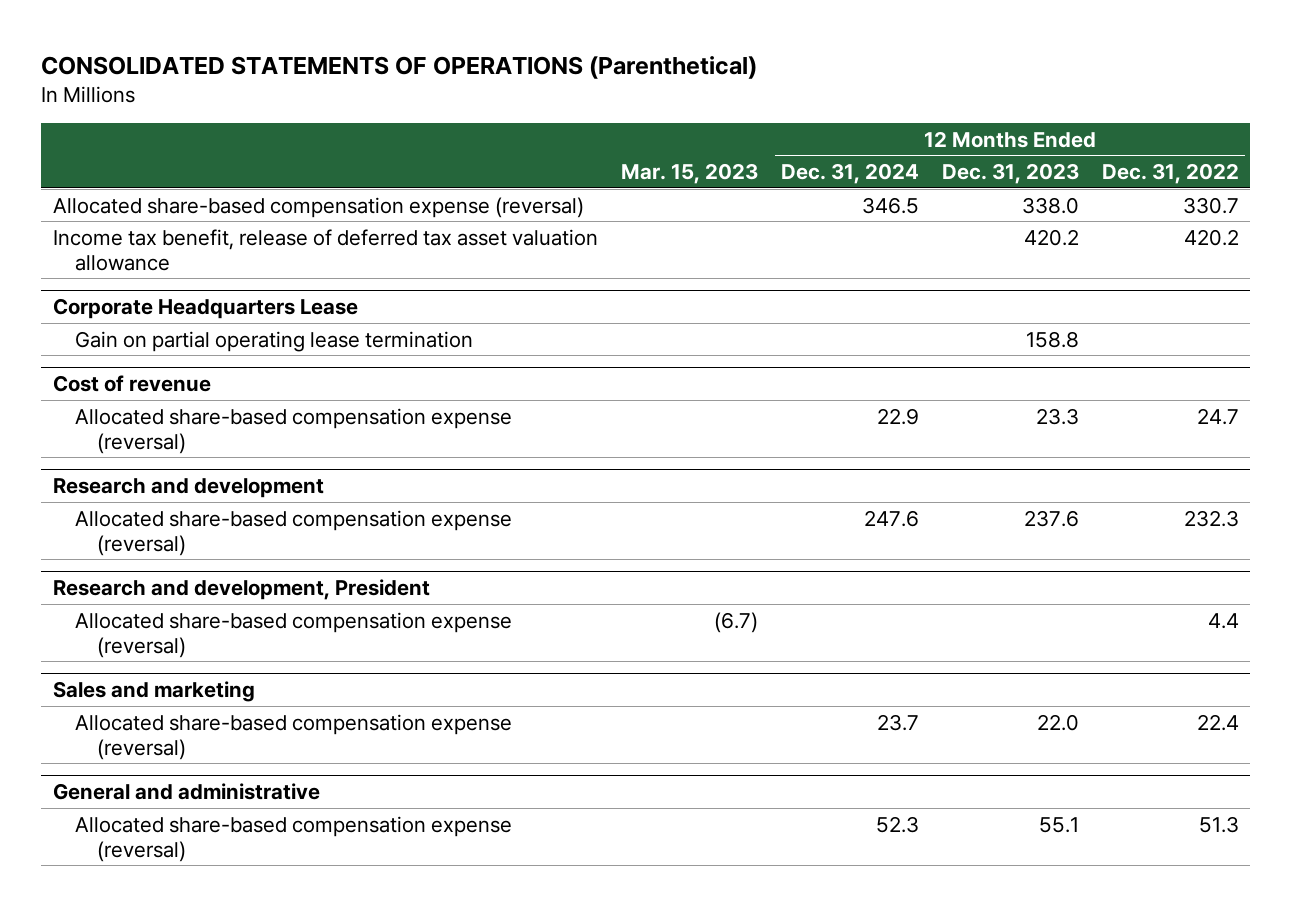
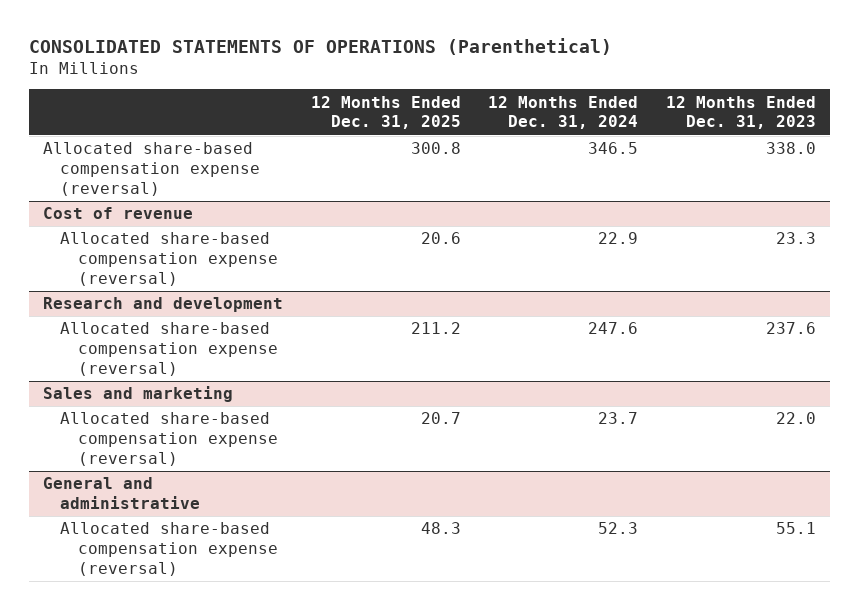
[620,163,758,185] Mar. 15, 2023 -> none
[1101,163,1239,185] Dec. 31, 2022 -> none
none -> [310,95,461,130] 12 Months Ended Dec. 31, 2025
[52,228,598,271] Income tax benefit, release of deferred tax asset valuation allowance -> none
[52,298,358,320] Corporate Headquarters Lease -> none
[75,330,474,352] Gain on partial operating lease termination -> none
[52,579,430,601] Research and development, President -> none
[75,611,513,658] Allocated share-based compensation expense (reversal) -> none

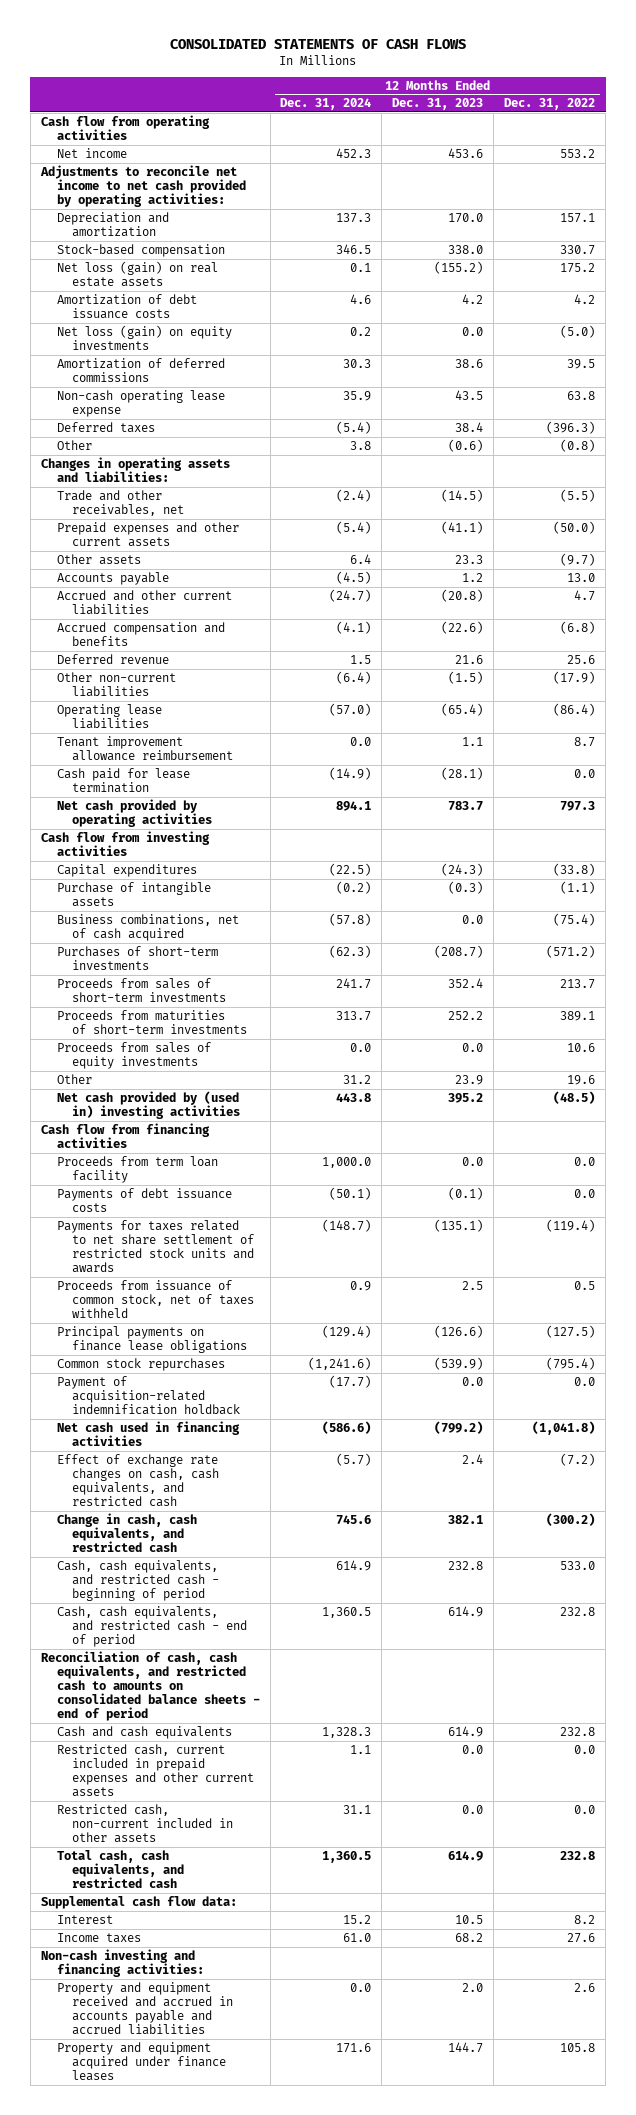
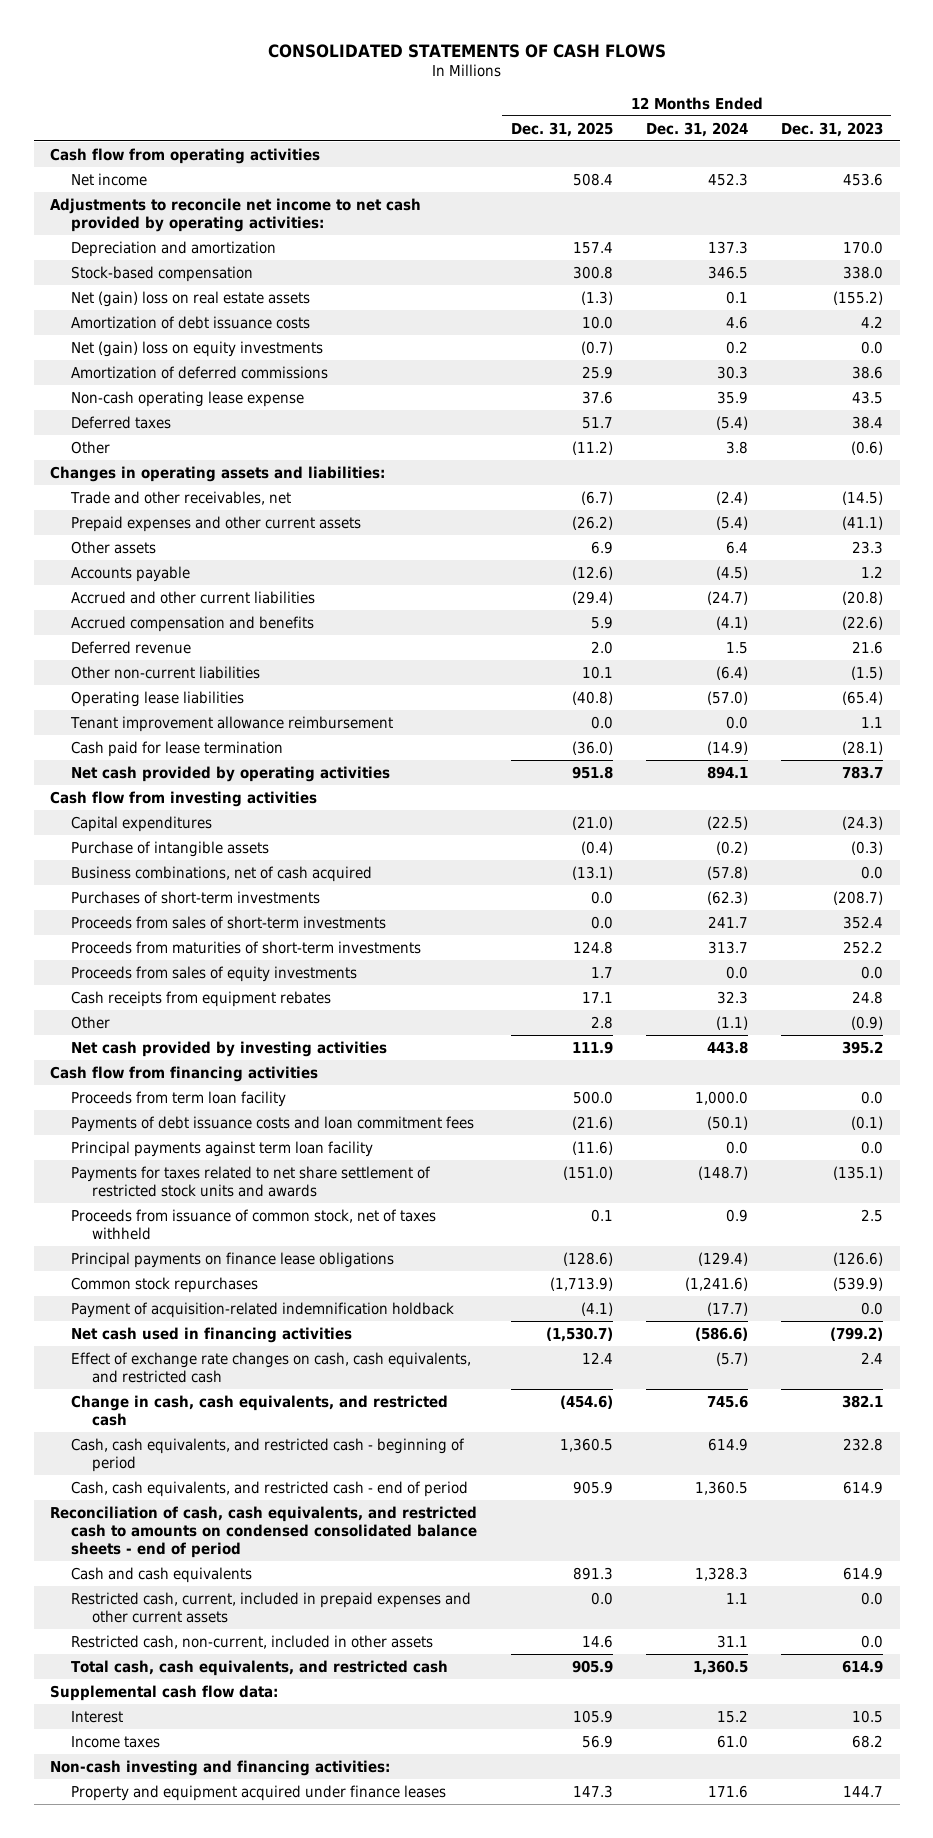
[504,98,596,111] Dec. 31, 2022 -> none
none -> [510,121,613,137] Dec. 31, 2025
[56,260,218,287] Net loss (gain) on real estate assets -> [71,290,311,307] Net (gain) loss on real estate assets
[56,324,232,350] Net loss (gain) on equity investments -> [71,340,324,357] Net (gain) loss on equity investments
none -> [71,990,332,1007] Cash receipts from equipment rebates
[343,1074,372,1084] 31.2 -> [715,1015,748,1030] (1.1)
[455,1074,484,1085] 23.9 -> [850,1015,883,1030] (0.9)
[56,1090,241,1119] Net cash provided by (used in) investing activities -> [71,1040,388,1057] Net cash provided by investing activities
[56,1187,232,1212] Payments of debt issuance costs -> [71,1115,475,1132] Payments of debt issuance costs and loan commitment fees
none -> [71,1140,374,1157] Principal payments against term loan facility
[40,1650,260,1722] Reconciliation of cash, cash equivalents, and restricted cash to amounts on consolidated balance sheets - end of period -> [50,1505,478,1558] Reconciliation of cash, cash equivalents, and restricted cash to amounts on condensed consolidated balance sheets - end of period
[56,1743,255,1798] Restricted cash, current included in prepaid expenses and other current assets -> [71,1591,472,1623] Restricted cash, current, included in prepaid expenses and other current assets
[56,1803,234,1844] Restricted cash, non-current included in other assets -> [71,1634,434,1649] Restricted cash, non-current, included in other assets
[56,1981,234,2036] Property and equipment received and accrued in accounts payable and accrued liabilities -> none

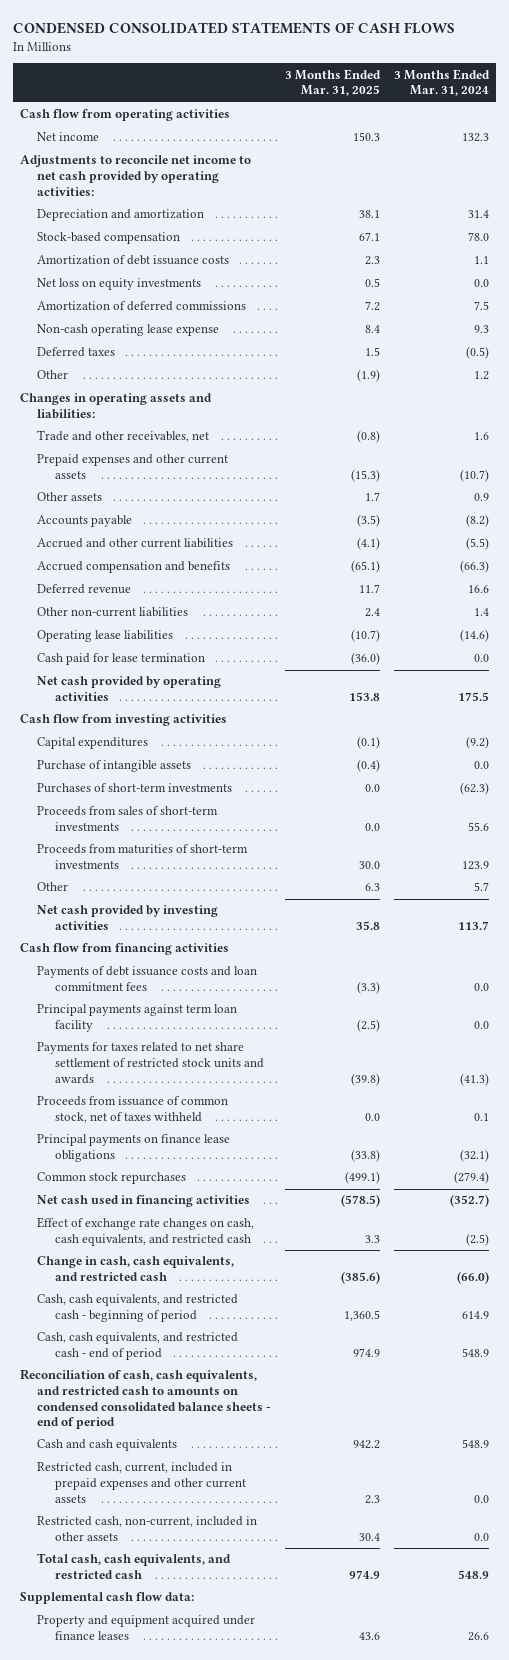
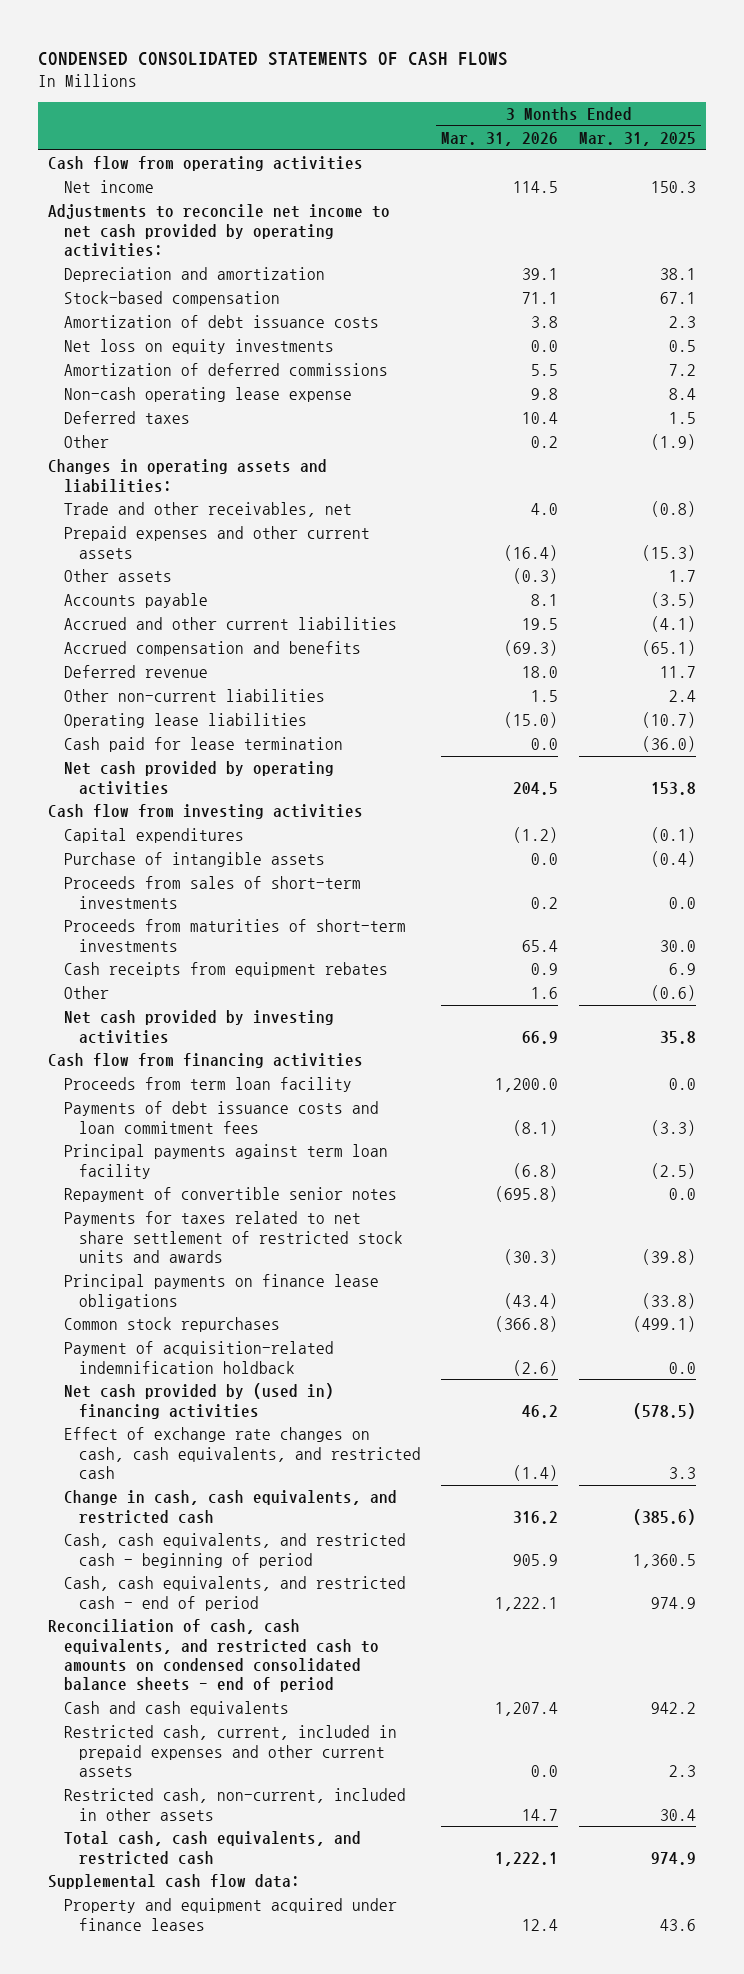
[394,68,491,97] 3 Months Ended Mar. 31, 2024 -> none
none -> [441,132,559,147] Mar. 31, 2026
[37,783,233,794] Purchases of short-term investments -> none
none -> [63,962,388,978] Cash receipts from equipment rebates
[365,883,381,892] 6.3 -> [650,985,696,1002] (0.6)
none -> [63,1077,352,1093] Proceeds from term loan facility
none -> [63,1187,397,1203] Repayment of convertible senior notes
[37,1096,229,1123] Proceeds from issuance of common stock, net of taxes withheld -> none
none -> [63,1341,334,1374] Payment of acquisition-related indemnification holdback
[37,1195,251,1208] Net cash used in financing activities -> [63,1383,334,1419] Net cash provided by (used in) financing activities

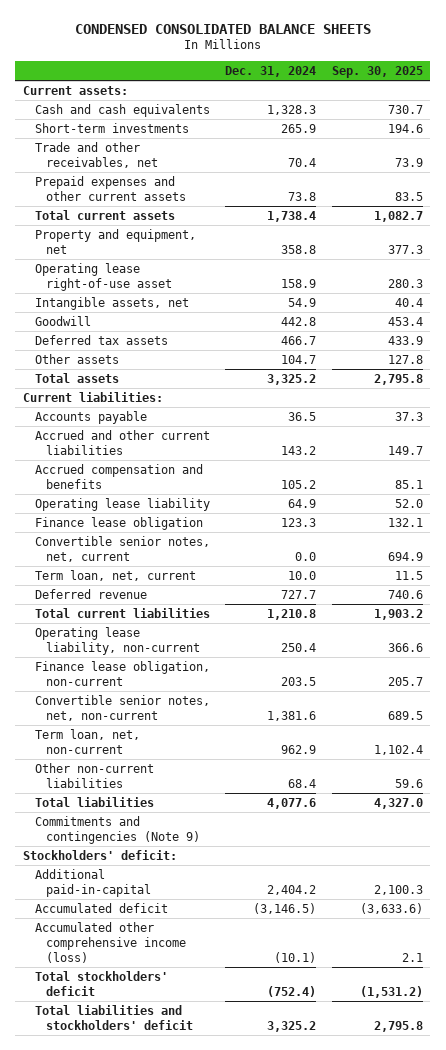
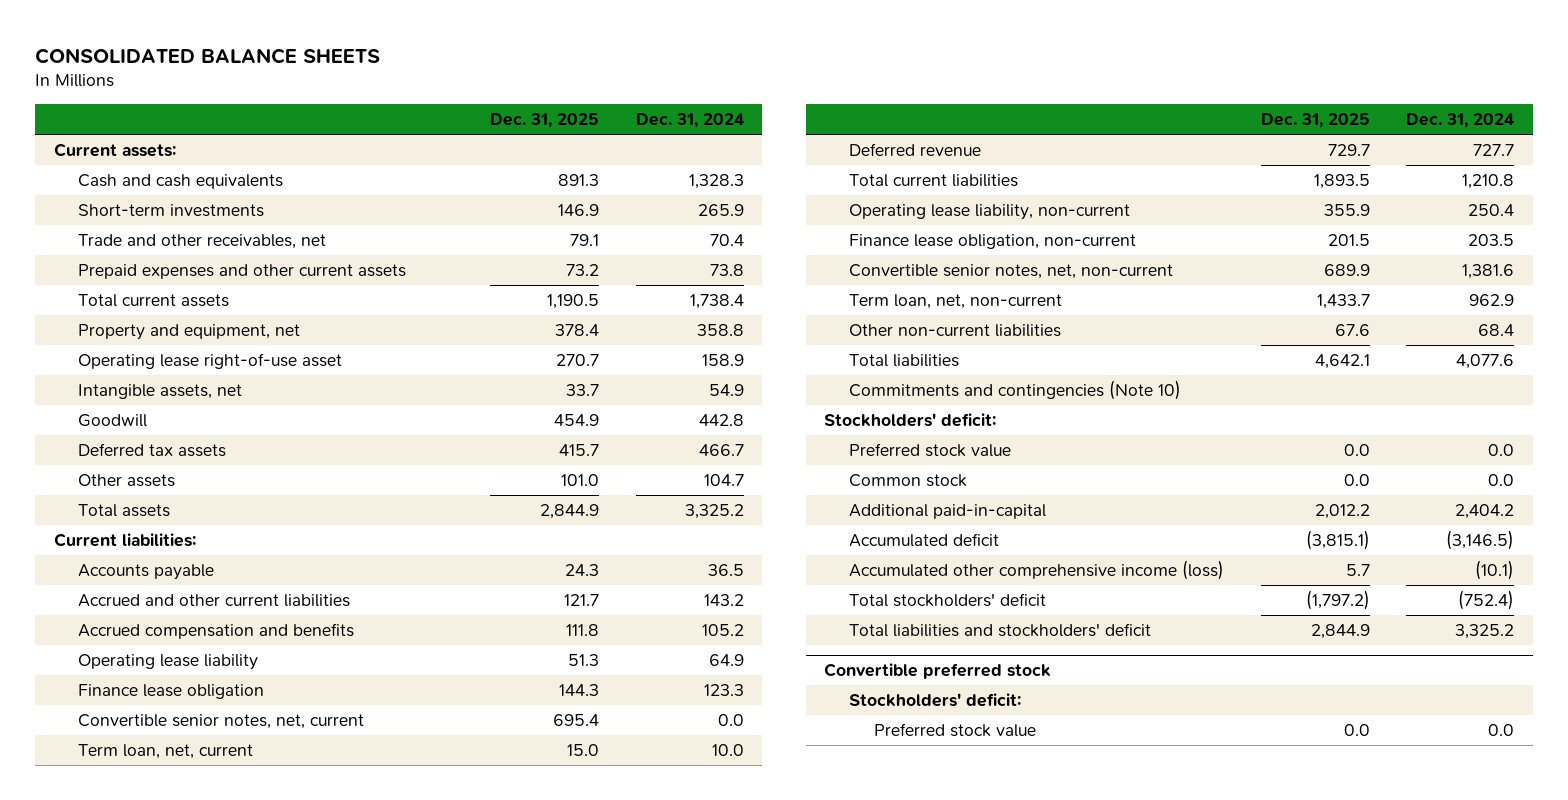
[74,23,371,34] CONDENSED CONSOLIDATED BALANCE SHEETS -> [35,47,381,64] CONSOLIDATED BALANCE SHEETS
[331,65,423,78] Sep. 30, 2025 -> none
none -> [489,113,599,129] Dec. 31, 2025
[34,815,201,844] Commitments and contingencies (Note 9) -> [848,380,1181,401] Commitments and contingencies (Note 10)
none -> [848,443,1011,458] Preferred stock value
none -> [848,474,967,488] Common stock
none -> [824,663,1052,680] Convertible preferred stock
none -> [848,693,1021,708] Stockholders' deficit:
none -> [873,723,1036,738] Preferred stock value

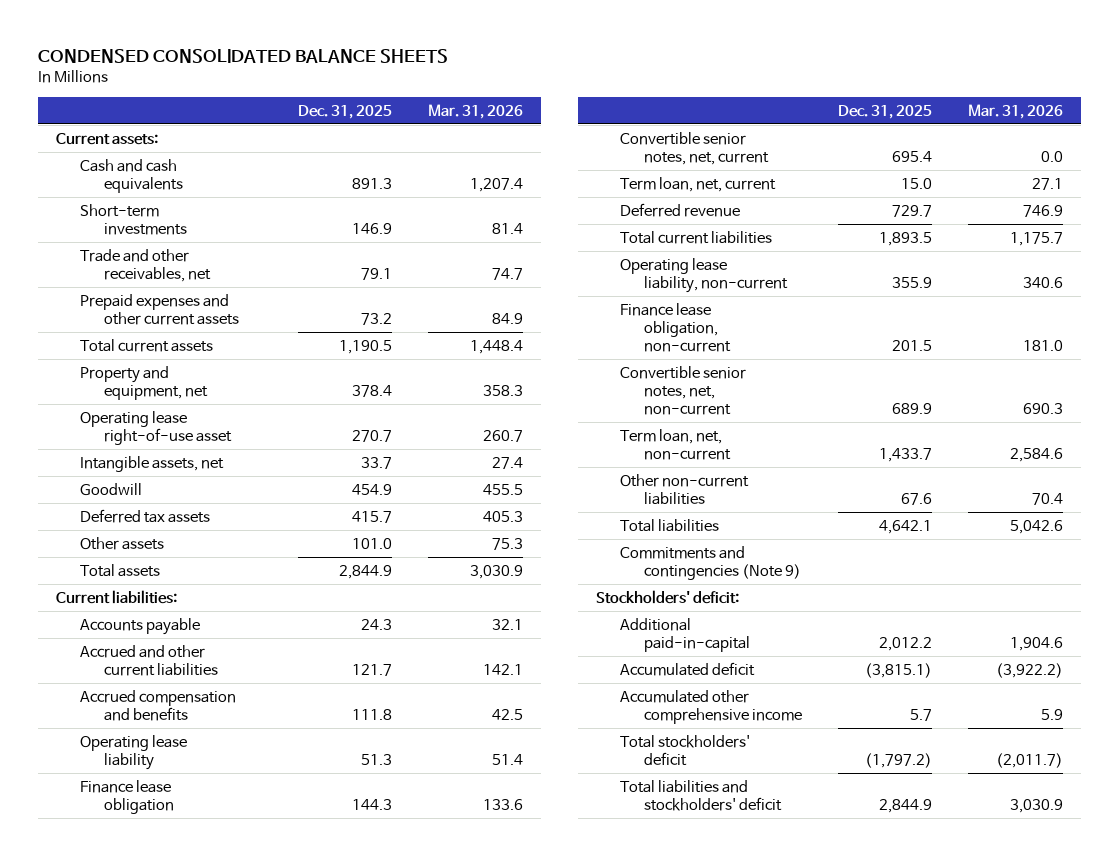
[35,47,381,64] CONSOLIDATED BALANCE SHEETS -> [38,48,449,63] CONDENSED CONSOLIDATED BALANCE SHEETS
[635,113,744,129] Dec. 31, 2024 -> none
none -> [427,103,523,119] Mar. 31, 2026
[848,380,1181,401] Commitments and contingencies (Note 10) -> [620,545,802,581] Commitments and contingencies (Note 9)
[848,443,1011,458] Preferred stock value -> none
[848,474,967,488] Common stock -> none
[848,560,1224,581] Accumulated other comprehensive income (loss) -> [620,689,803,725] Accumulated other comprehensive income
[824,663,1052,680] Convertible preferred stock -> none
[848,693,1021,708] Stockholders' deficit: -> none
[873,723,1036,738] Preferred stock value -> none

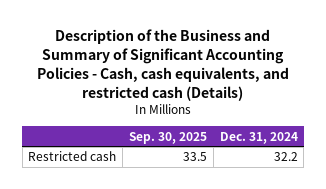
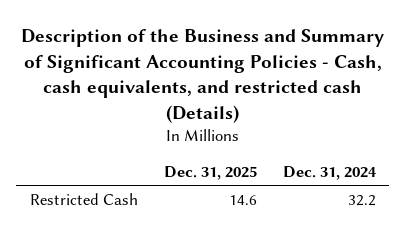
[128,131,207,144] Sep. 30, 2025 -> none
none -> [163,165,257,180] Dec. 31, 2025
[28,151,117,162] Restricted cash -> [29,193,138,206] Restricted Cash

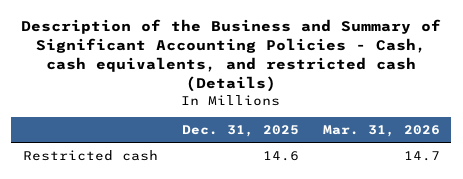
[283,165,378,180] Dec. 31, 2024 -> none
none -> [322,125,440,138] Mar. 31, 2026
[29,193,138,206] Restricted Cash -> [23,149,159,161] Restricted cash

